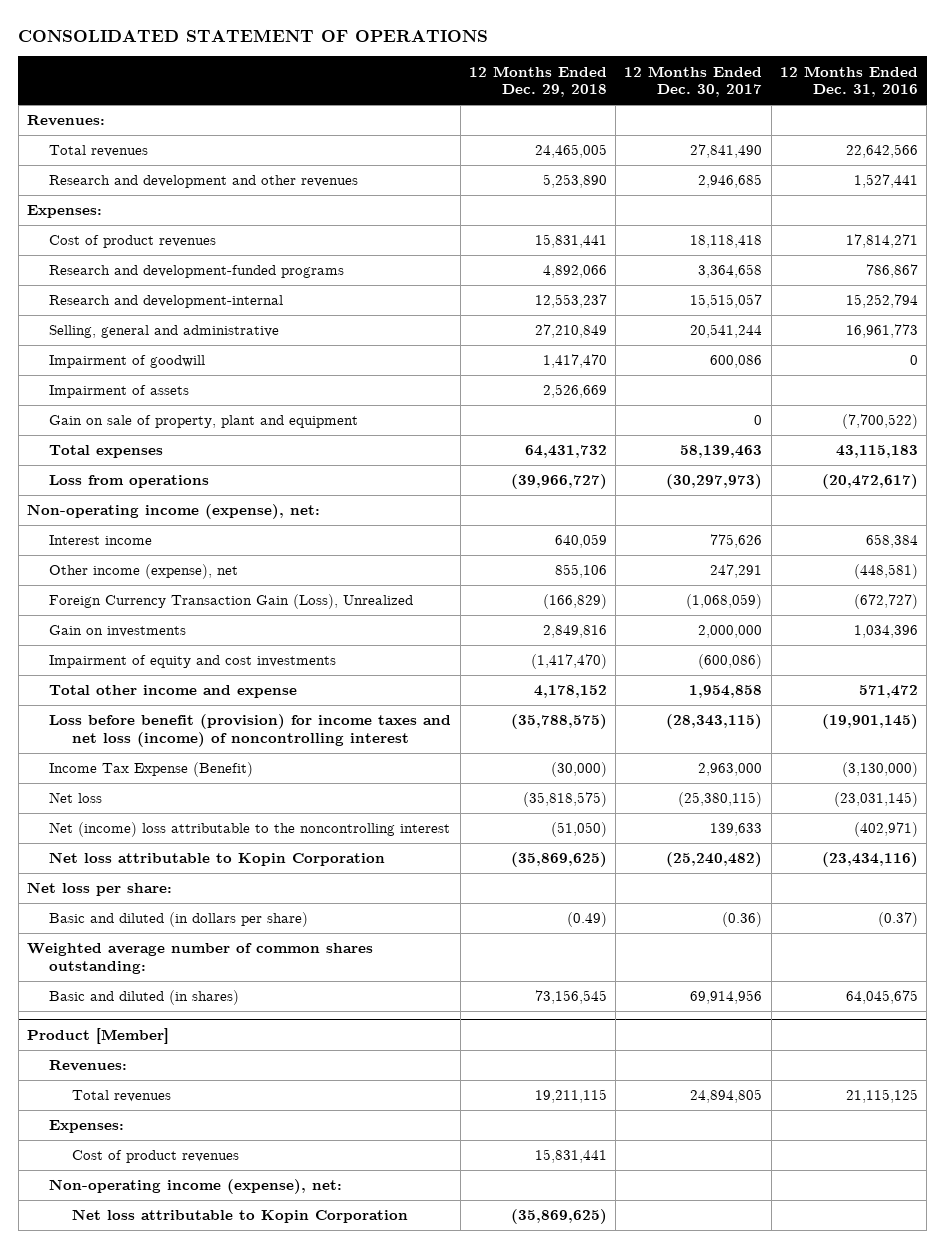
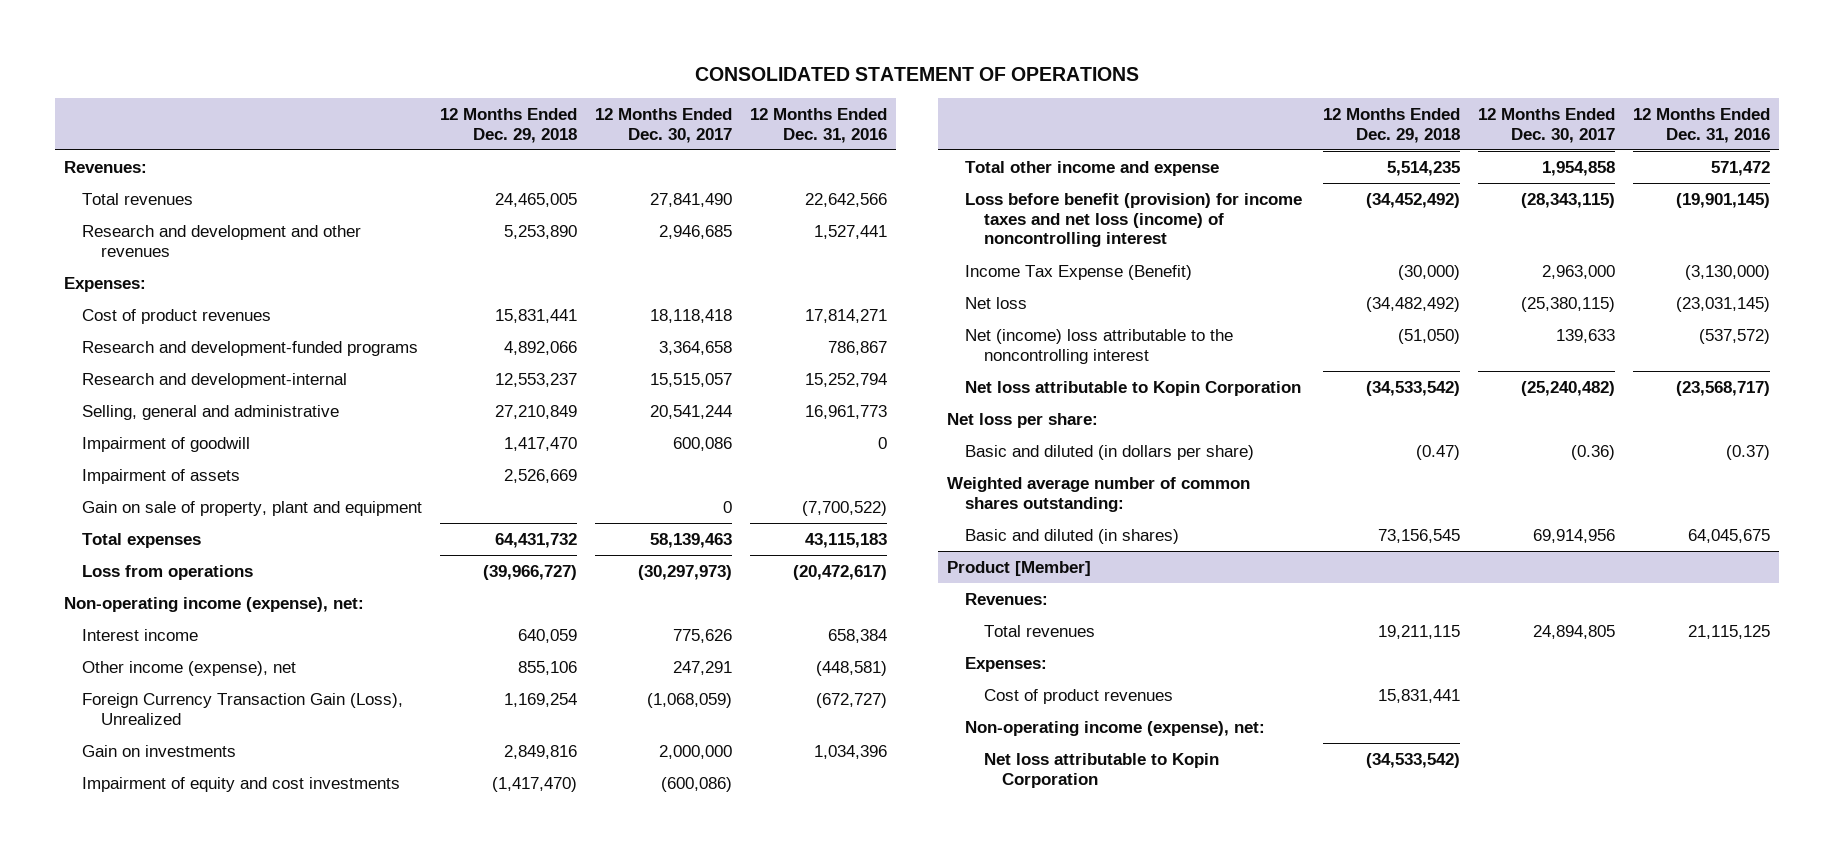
[542,594,607,610] (166,829) -> [504,692,578,707] 1,169,254
[533,685,607,699] 4,178,152 -> [1387,160,1461,176] 5,514,235
[510,714,607,730] (35,788,575) -> [1366,192,1461,208] (34,452,492)
[522,792,607,808] (35,818,575) -> [1366,296,1461,312] (34,482,492)
[853,822,918,838] (402,971) -> [1698,328,1770,344] (537,572)
[510,852,607,868] (35,869,625) -> [1366,380,1461,396] (34,533,542)
[821,852,918,868] (23,434,116) -> [1675,380,1770,396] (23,568,717)
[566,912,607,928] (0.49) -> [1416,444,1461,460] (0.47)
[510,1209,607,1225] (35,869,625) -> [1366,752,1461,768] (34,533,542)

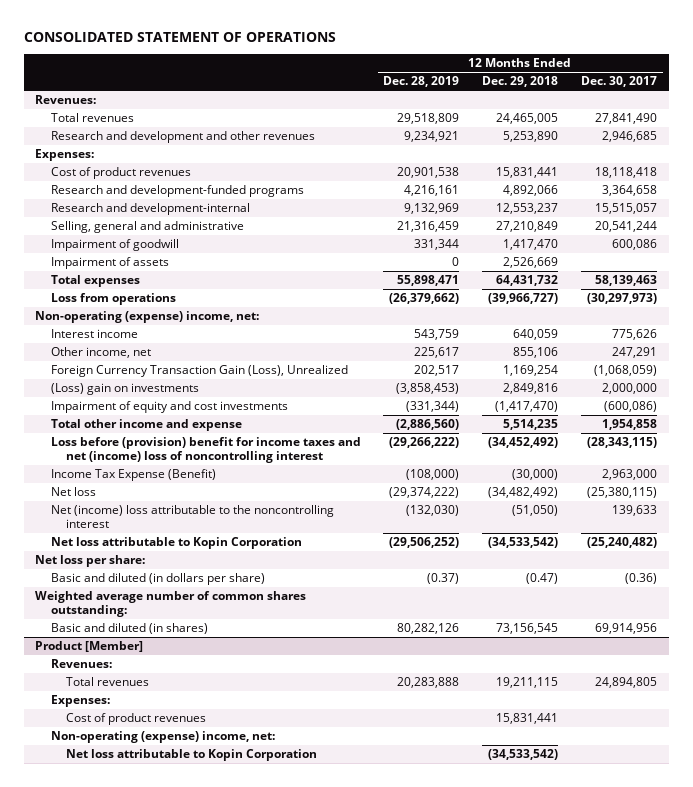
[749,107,887,143] 12 Months Ended Dec. 31, 2016 -> none
none -> [383,76,460,88] Dec. 28, 2019
[82,500,423,516] Gain on sale of property, plant and equipment -> none
[63,596,364,612] Non-operating income (expense), net: -> [35,311,260,324] Non-operating (expense) income, net:
[82,660,297,676] Other income (expense), net -> [50,347,151,359] Other income, net
[82,744,237,757] Gain on investments -> [50,383,199,396] (Loss) gain on investments
[965,192,1303,248] Loss before benefit (provision) for income taxes and net loss (income) of noncontrolling interest -> [50,437,361,463] Loss before (provision) benefit for income taxes and net (income) loss of noncontrolling interest
[965,720,1266,736] Non-operating income (expense), net: -> [50,731,275,744] Non-operating (expense) income, net:

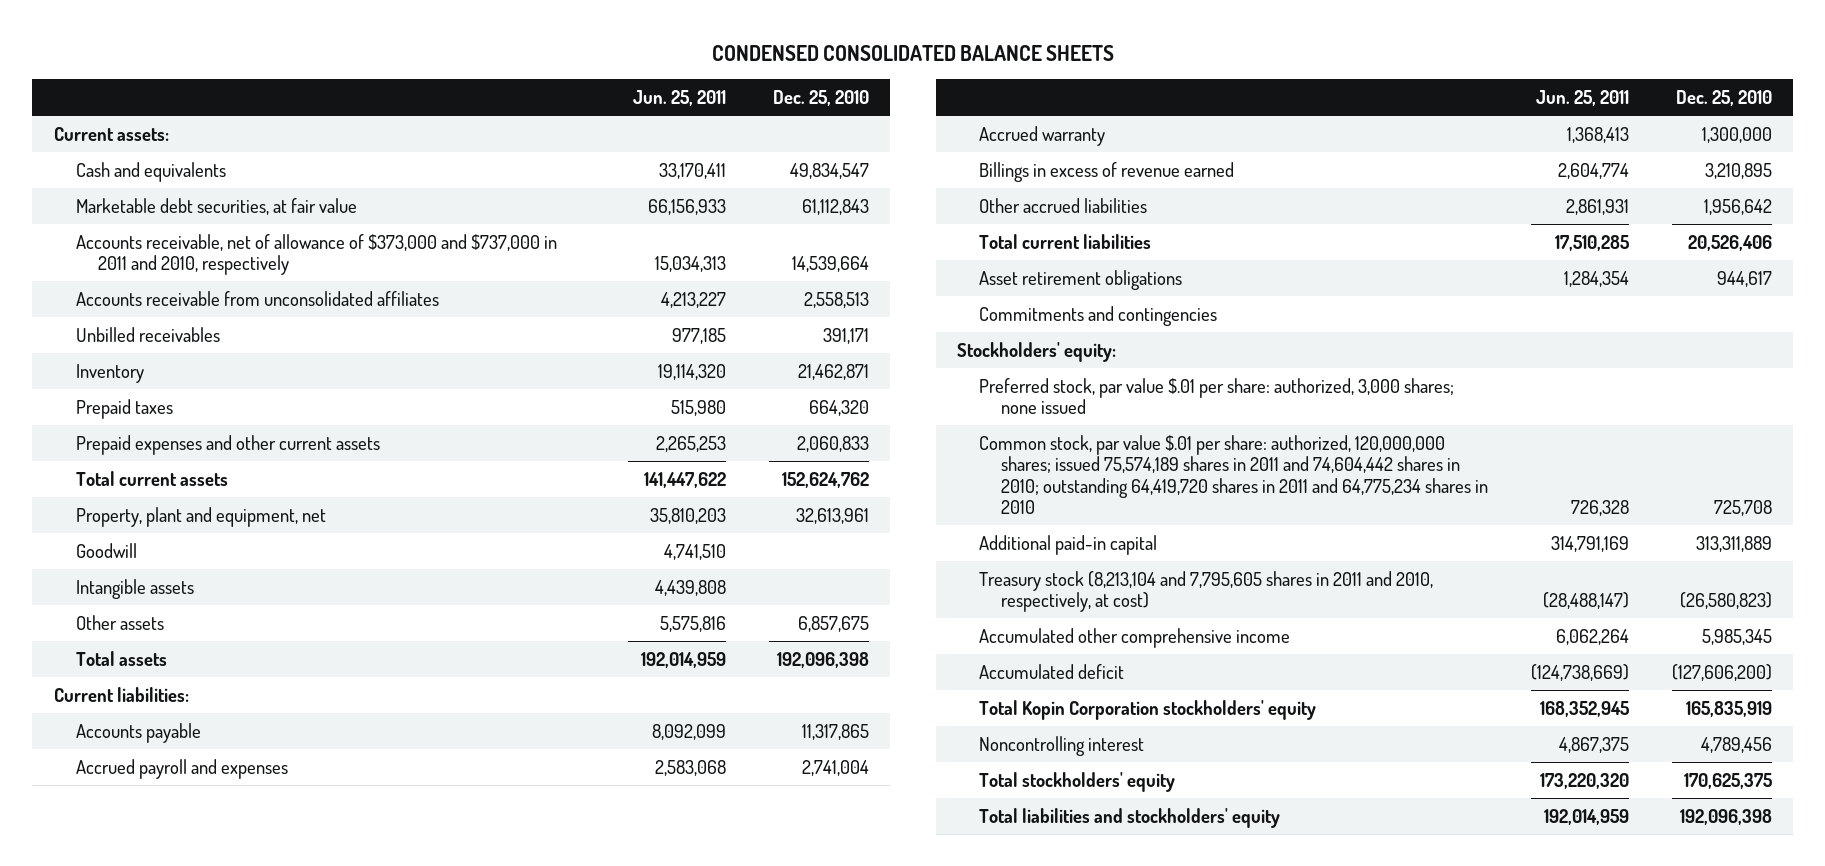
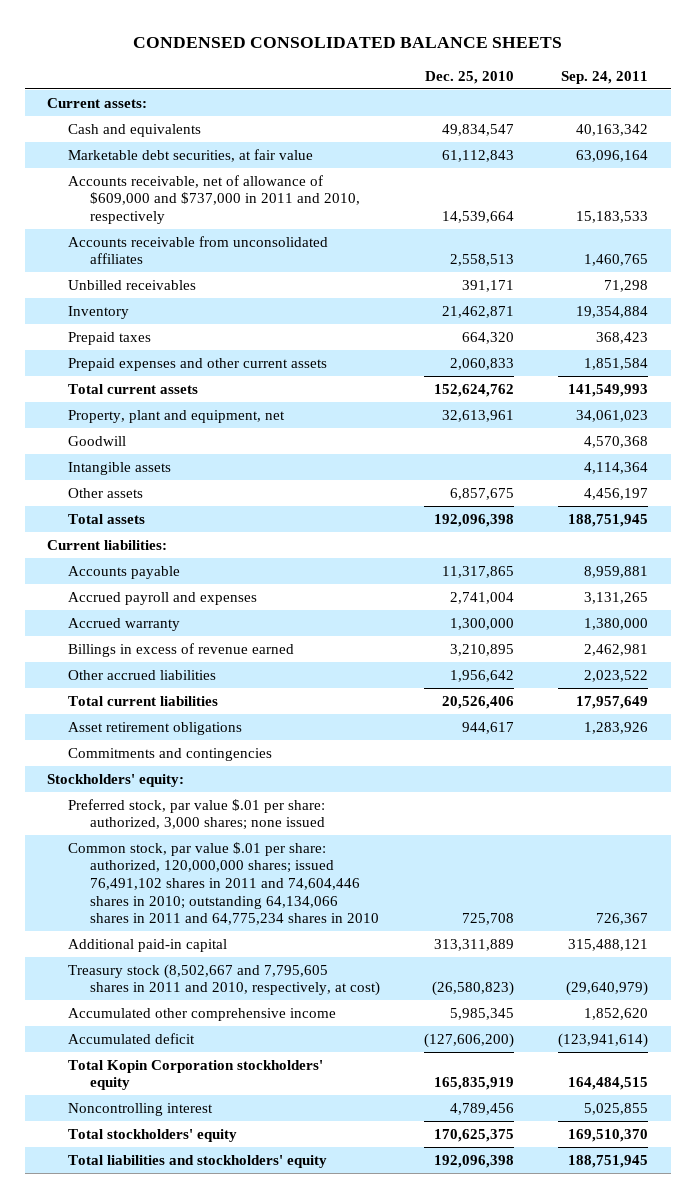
[632,89,726,106] Jun. 25, 2011 -> none
none -> [561,70,649,84] Sep. 24, 2011
[75,233,557,276] Accounts receivable, net of allowance of $373,000 and $737,000 in 2011 and 2010, respectively -> [68,174,360,224] Accounts receivable, net of allowance of $609,000 and $737,000 in 2011 and 2010, respectively
[979,434,1489,514] Common stock, par value $.01 per share: authorized, 120,000,000 shares; issued 75,574,189 shares in 2011 and 74,604,442 shares in 2010; outstanding 64,419,720 shares in 2011 and 64,775,234 shares in 2010 -> [68,841,379,926] Common stock, par value $.01 per share: authorized, 120,000,000 shares; issued 76,491,102 shares in 2011 and 74,604,446 shares in 2010; outstanding 64,134,066 shares in 2011 and 64,775,234 shares in 2010
[979,570,1434,613] Treasury stock (8,213,104 and 7,795,605 shares in 2011 and 2010, respectively, at cost) -> [68,963,380,997] Treasury stock (8,502,667 and 7,795,605 shares in 2011 and 2010, respectively, at cost)

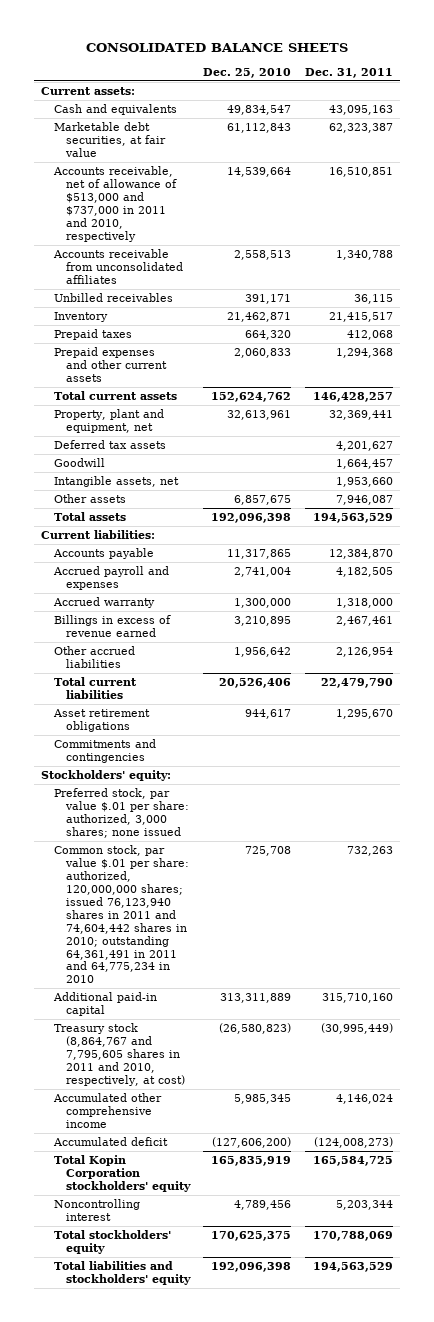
[132,37,562,49] CONDENSED CONSOLIDATED BALANCE SHEETS -> [86,42,349,52] CONSOLIDATED BALANCE SHEETS
[561,70,649,84] Sep. 24, 2011 -> none
none -> [304,68,393,79] Dec. 31, 2011
[68,174,360,224] Accounts receivable, net of allowance of $609,000 and $737,000 in 2011 and 2010, respectively -> [52,166,177,242] Accounts receivable, net of allowance of $513,000 and $737,000 in 2011 and 2010, respectively
none -> [53,440,166,450] Deferred tax assets
[68,461,172,475] Intangible assets -> [53,476,179,488] Intangible assets, net
[68,841,379,926] Common stock, par value $.01 per share: authorized, 120,000,000 shares; issued 76,491,102 shares in 2011 and 74,604,446 shares in 2010; outstanding 64,134,066 shares in 2011 and 64,775,234 shares in 2010 -> [53,845,189,984] Common stock, par value $.01 per share: authorized, 120,000,000 shares; issued 76,123,940 shares in 2011 and 74,604,442 shares in 2010; outstanding 64,361,491 in 2011 and 64,775,234 in 2010
[68,963,380,997] Treasury stock (8,502,667 and 7,795,605 shares in 2011 and 2010, respectively, at cost) -> [53,1023,185,1086] Treasury stock (8,864,767 and 7,795,605 shares in 2011 and 2010, respectively, at cost)

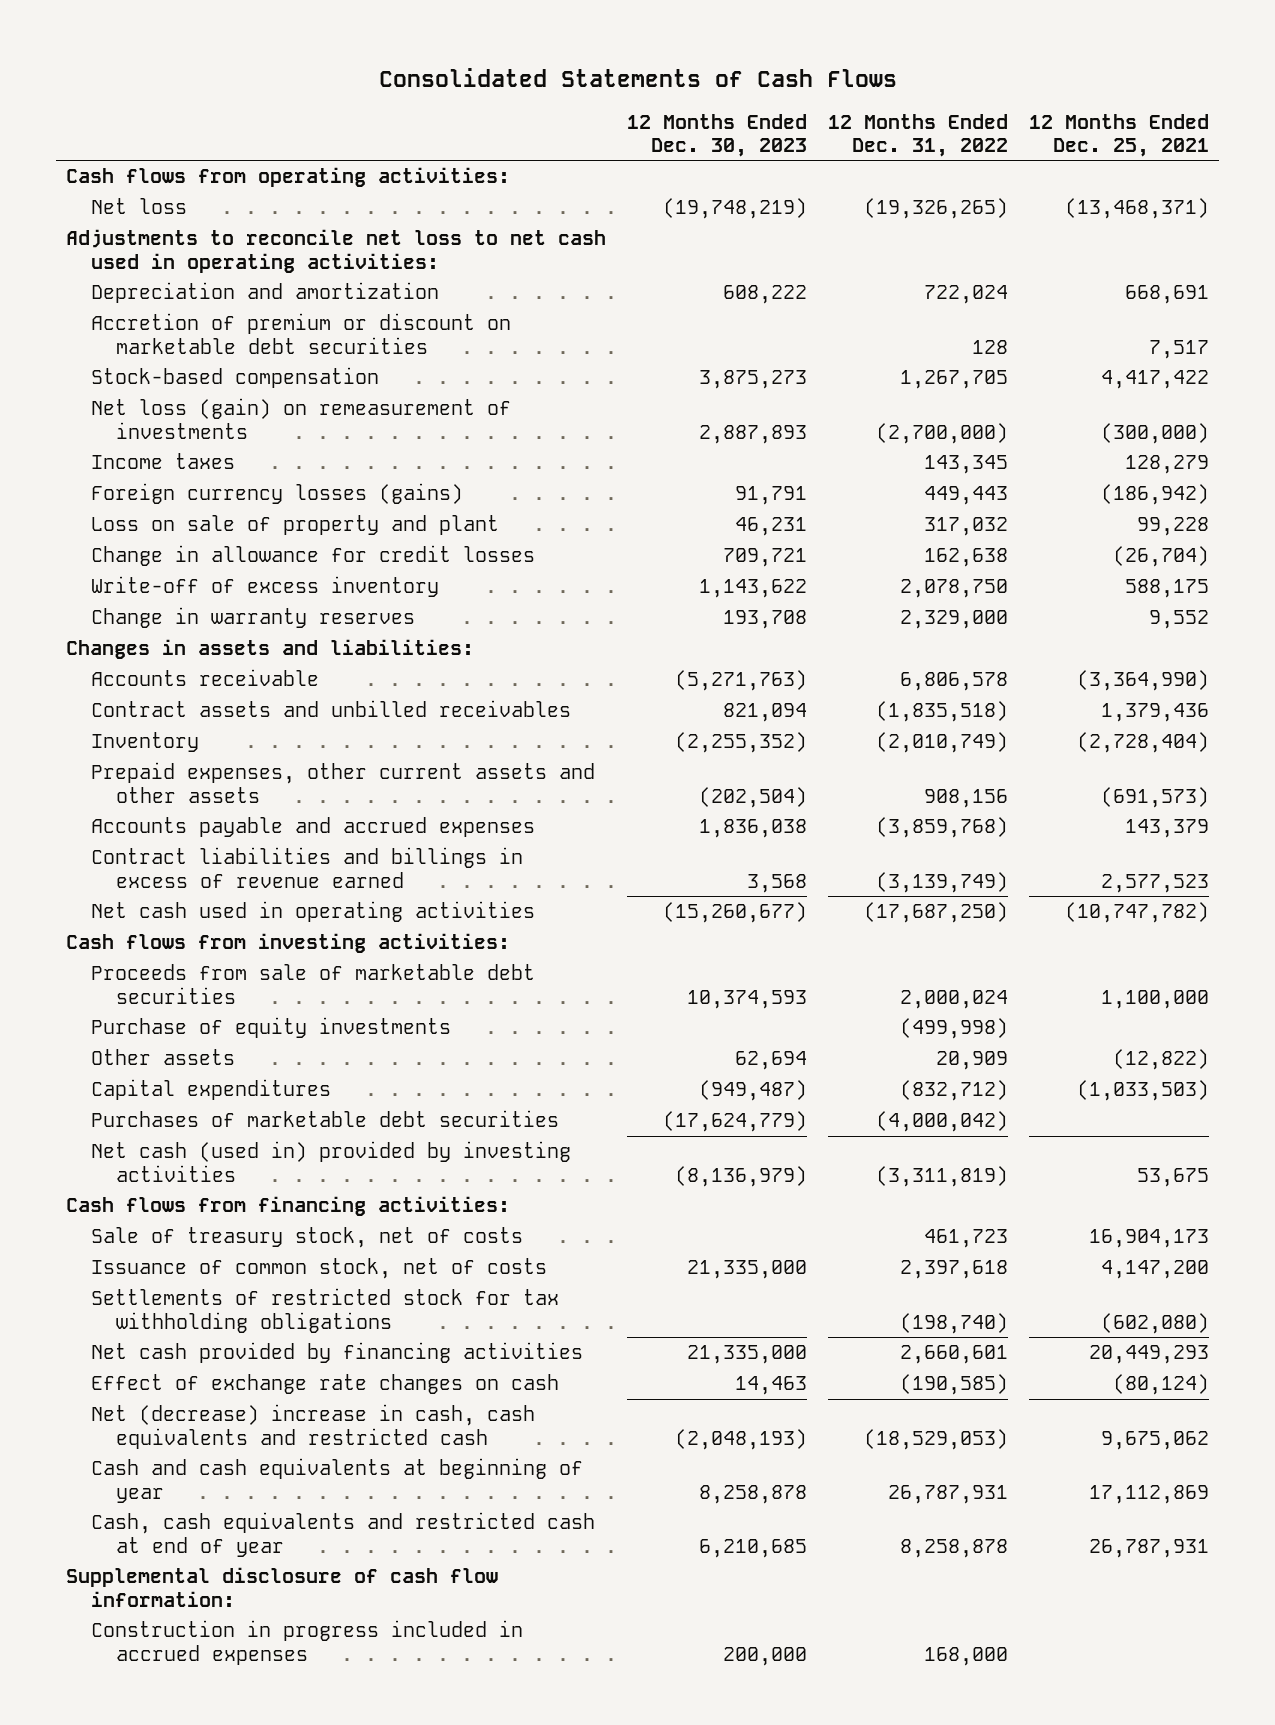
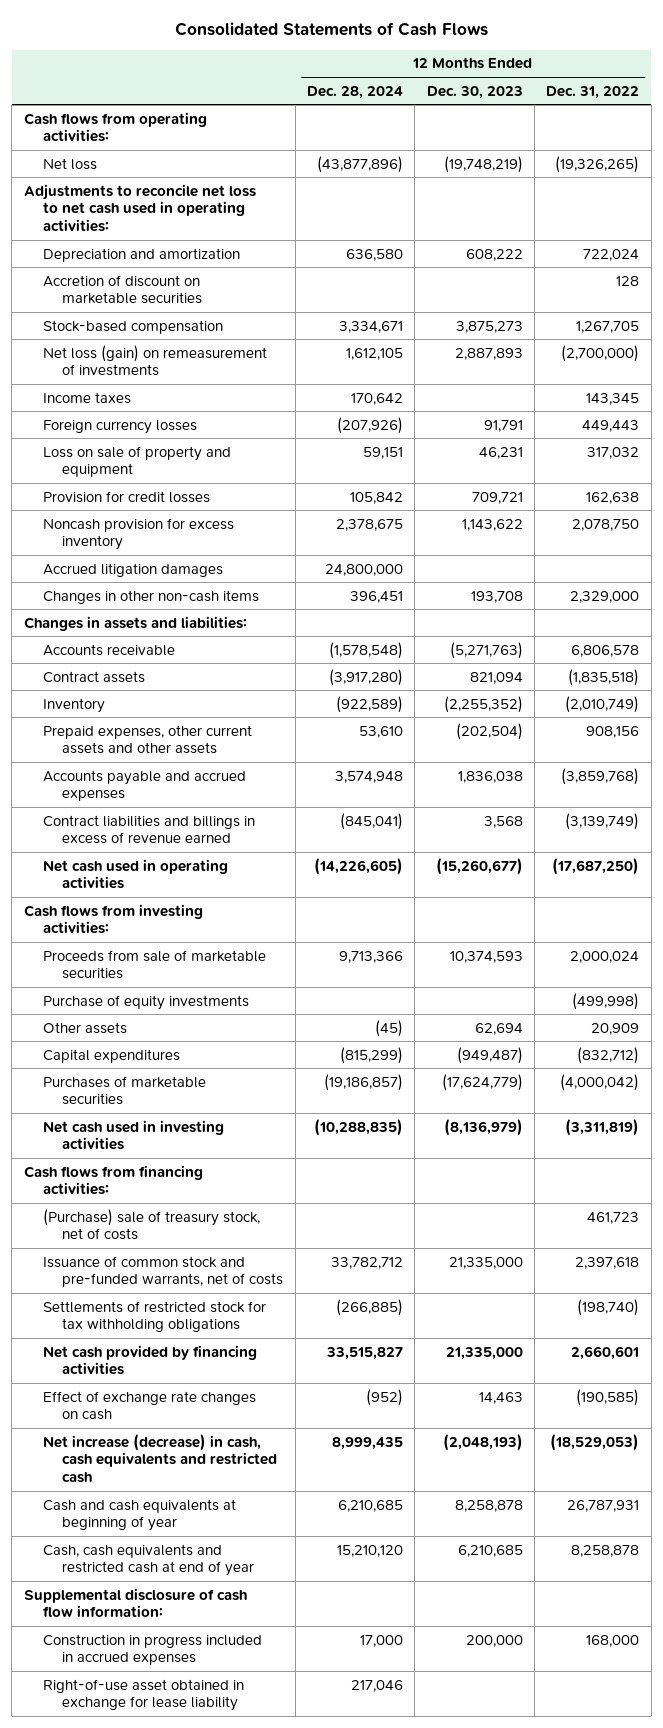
[1028,113,1209,157] 12 Months Ended Dec. 25, 2021 -> none
none -> [306,85,403,99] Dec. 28, 2024
[91,313,512,354] Accretion of premium or discount on marketable debt securities -> [43,274,203,305] Accretion of discount on marketable securities
[91,483,464,505] Foreign currency losses (gains) -> [43,419,198,434] Foreign currency losses
[91,515,500,536] Loss on sale of property and plant -> [43,445,232,478] Loss on sale of property and equipment
[91,545,536,567] Change in allowance for credit losses -> [43,490,211,503] Provision for credit losses
[91,576,440,598] Write-off of excess inventory -> [43,517,235,551] Noncash provision for excess inventory
none -> [43,562,224,577] Accrued litigation damages
[91,607,416,629] Change in warranty reserves -> [43,589,260,604] Changes in other non-cash items
[91,700,572,718] Contract assets and unbilled receivables -> [43,670,146,683] Contract assets
[91,964,536,1004] Proceeds from sale of marketable debt securities -> [43,949,267,980] Proceeds from sale of marketable securities
[91,1110,560,1128] Purchases of marketable debt securities -> [43,1075,207,1106] Purchases of marketable securities
[91,1141,572,1182] Net cash (used in) provided by investing activities -> [43,1119,225,1151] Net cash used in investing activities
[91,1227,524,1249] Sale of treasury stock, net of costs -> [43,1208,261,1241] (Purchase) sale of treasury stock, net of costs
[91,1258,548,1280] Issuance of common stock, net of costs -> [43,1255,284,1288] Issuance of common stock and pre-funded warrants, net of costs
[91,1404,536,1449] Net (decrease) increase in cash, cash equivalents and restricted cash -> [43,1433,278,1483] Net increase (decrease) in cash, cash equivalents and restricted cash
none -> [43,1678,245,1712] Right-of-use asset obtained in exchange for lease liability

